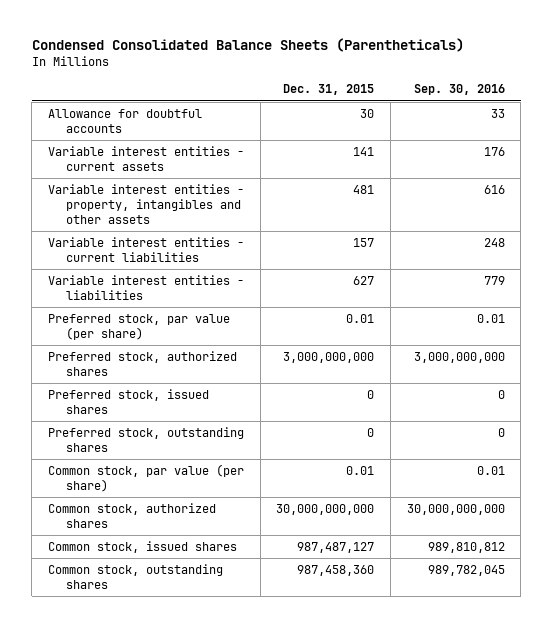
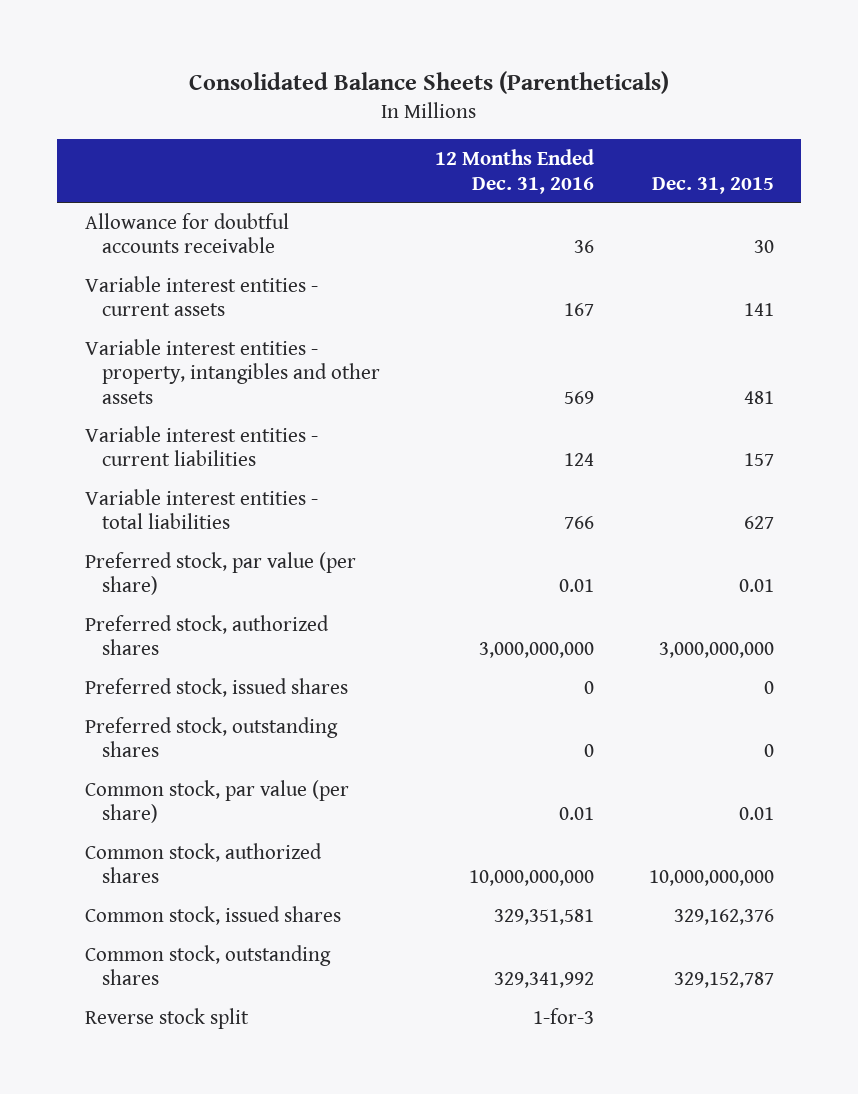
[31,38,464,53] Condensed Consolidated Balance Sheets (Parentheticals) -> [189,70,670,94] Consolidated Balance Sheets (Parentheticals)
[413,84,505,96] Sep. 30, 2016 -> none
none -> [434,149,594,194] 12 Months Ended Dec. 31, 2016
[47,108,202,133] Allowance for doubtful accounts -> [84,212,289,254] Allowance for doubtful accounts receivable
[47,274,244,300] Variable interest entities - liabilities -> [84,488,318,530] Variable interest entities - total liabilities
[276,503,375,515] 30,000,000,000 -> [648,870,774,887] 10,000,000,000
[297,541,375,553] 987,487,127 -> [673,908,774,925] 329,162,376
[297,564,375,576] 987,458,360 -> [673,972,774,989] 329,152,787
none -> [84,1007,249,1029] Reverse stock split

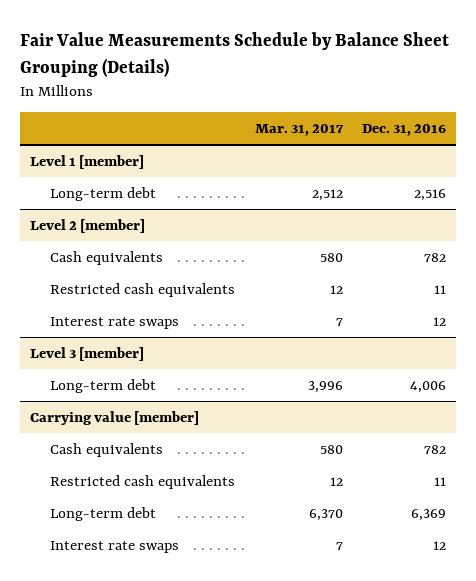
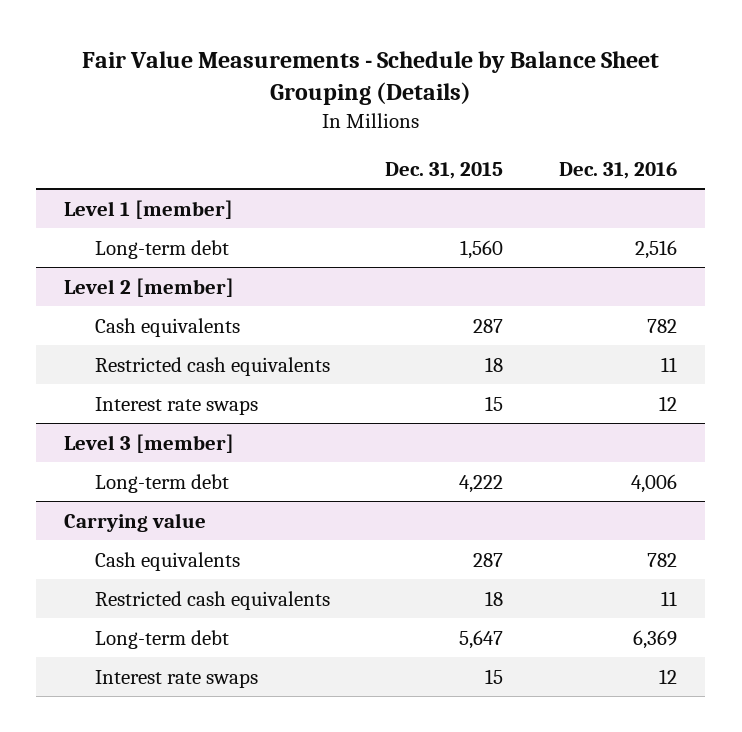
[20,32,450,77] Fair Value Measurements Schedule by Balance Sheet Grouping (Details) -> [81,51,659,106] Fair Value Measurements - Schedule by Balance Sheet Grouping (Details)
[254,124,344,137] Mar. 31, 2017 -> none
none -> [385,161,504,179] Dec. 31, 2015
[30,410,200,425] Carrying value [member] -> [64,512,207,532] Carrying value

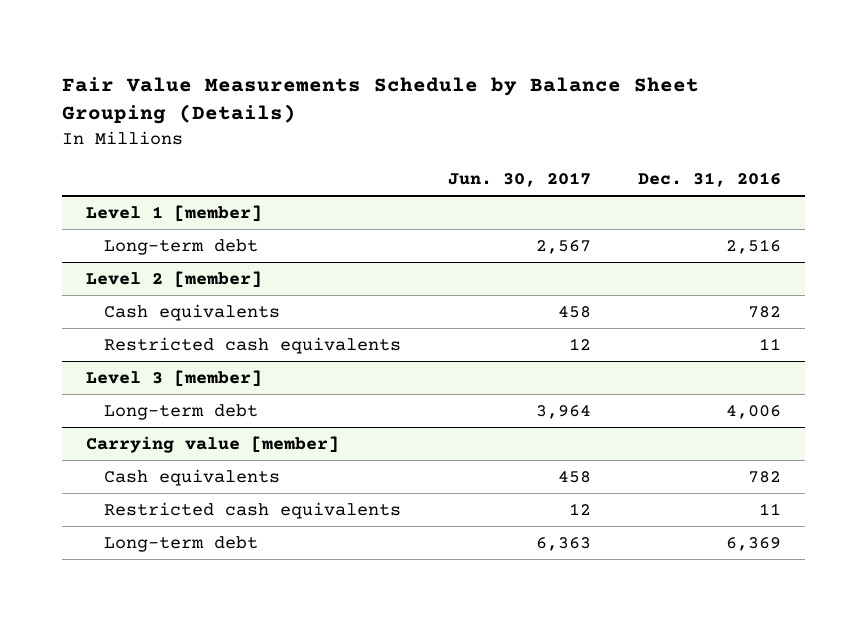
[81,51,659,106] Fair Value Measurements - Schedule by Balance Sheet Grouping (Details) -> [62,76,700,125] Fair Value Measurements Schedule by Balance Sheet Grouping (Details)
[385,161,504,179] Dec. 31, 2015 -> none
none -> [447,172,591,188] Jun. 30, 2017
[94,396,258,415] Interest rate swaps -> none
[64,512,207,532] Carrying value -> [85,435,339,453] Carrying value [member]
[94,669,258,688] Interest rate swaps -> none

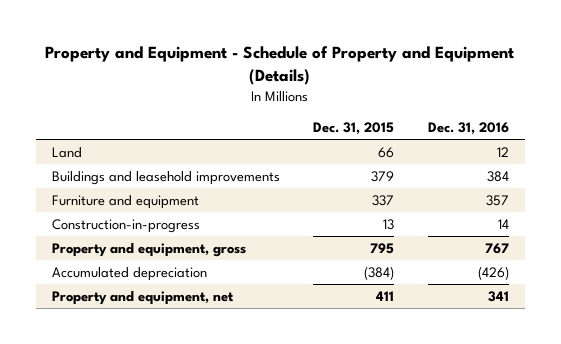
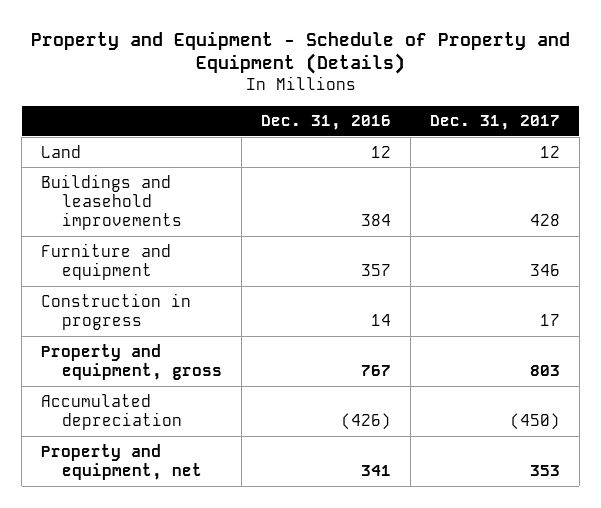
[313,122,395,136] Dec. 31, 2015 -> none
none -> [429,115,560,131] Dec. 31, 2017
[52,218,201,233] Construction-in-progress -> [41,292,192,330] Construction in progress

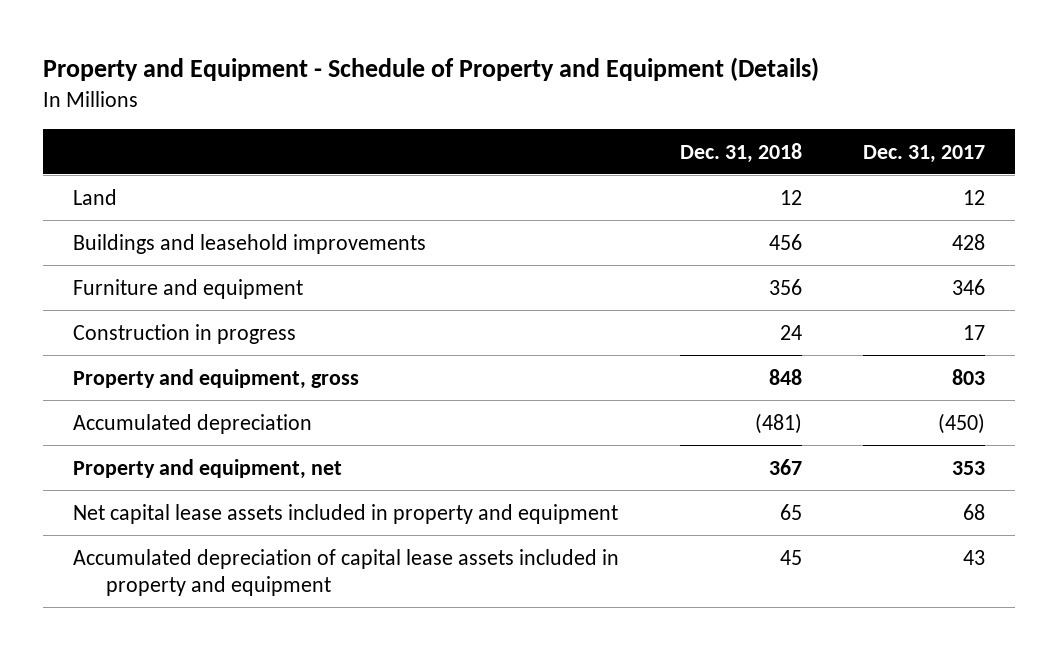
[260,115,391,131] Dec. 31, 2016 -> none
none -> [679,142,802,163] Dec. 31, 2018
none -> [73,503,619,524] Net capital lease assets included in property and equipment
none -> [73,548,620,596] Accumulated depreciation of capital lease assets included in property and equipment

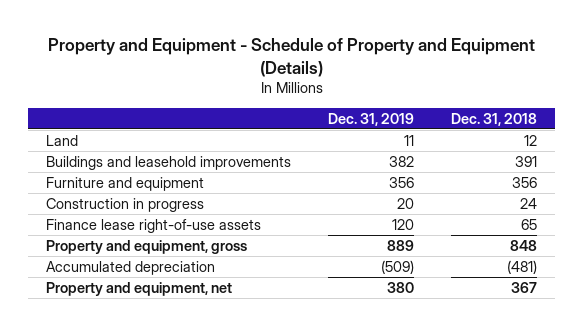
[862,144,985,163] Dec. 31, 2017 -> none
none -> [328,112,415,126] Dec. 31, 2019
[768,233,802,250] 456 -> [514,155,537,167] 391
none -> [46,218,262,233] Finance lease right-of-use assets
[73,503,619,524] Net capital lease assets included in property and equipment -> none
[73,548,620,596] Accumulated depreciation of capital lease assets included in property and equipment -> none

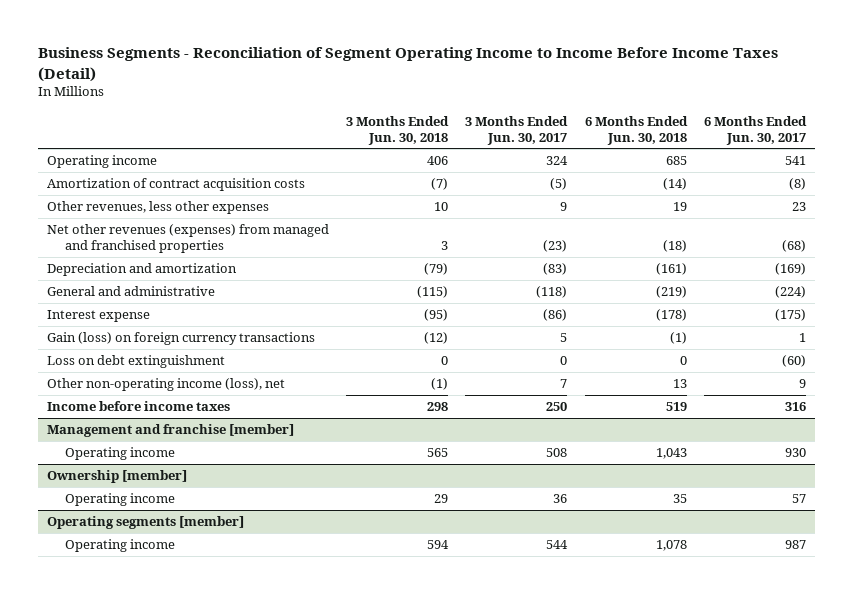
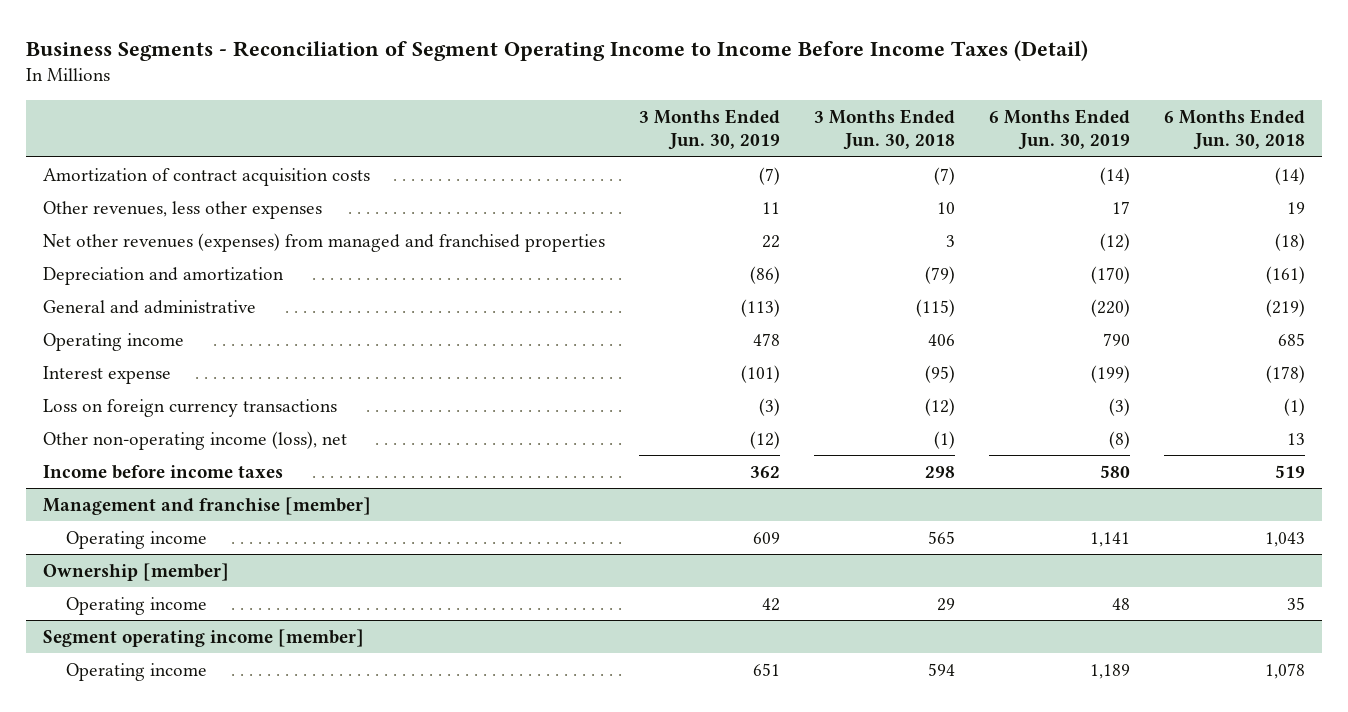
[465,115,569,145] 3 Months Ended Jun. 30, 2017 -> none
[704,115,808,145] 6 Months Ended Jun. 30, 2017 -> none
none -> [638,108,780,151] 3 Months Ended Jun. 30, 2019
none -> [988,108,1130,151] 6 Months Ended Jun. 30, 2019
[46,155,157,169] Operating income -> [43,332,185,351] Operating income
[46,355,225,369] Loss on debt extinguishment -> none
[46,332,315,346] Gain (loss) on foreign currency transactions -> [43,398,338,417] Loss on foreign currency transactions
[46,516,244,530] Operating segments [member] -> [43,628,365,647] Segment operating income [member]

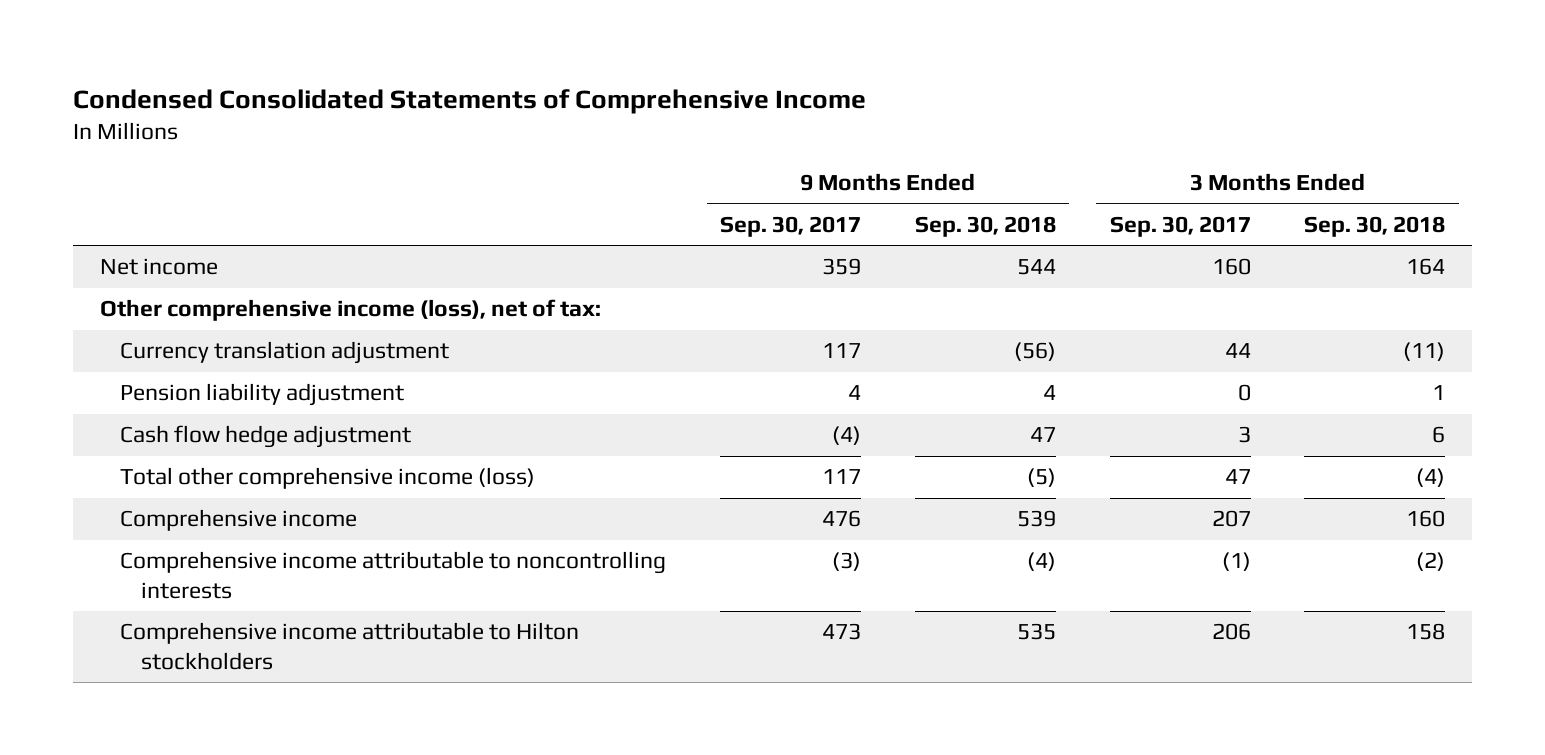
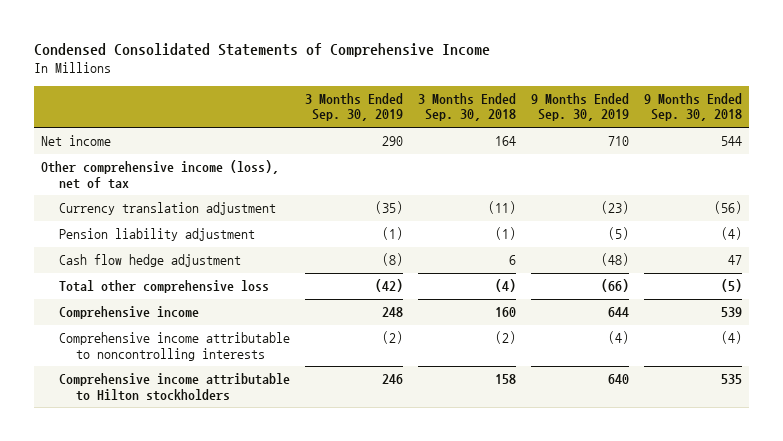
[720,215,862,237] Sep. 30, 2017 -> none
[1109,215,1251,237] Sep. 30, 2017 -> none
none -> [304,92,403,122] 3 Months Ended Sep. 30, 2019
none -> [530,92,629,122] 9 Months Ended Sep. 30, 2019
[99,299,601,322] Other comprehensive income (loss), net of tax: -> [41,160,280,189] Other comprehensive income (loss), net of tax
[1042,385,1056,401] 4 -> [720,227,742,241] (4)
[1432,385,1446,401] 1 -> [494,227,516,241] (1)
[120,467,536,490] Total other comprehensive income (loss) -> [58,280,269,294] Total other comprehensive loss

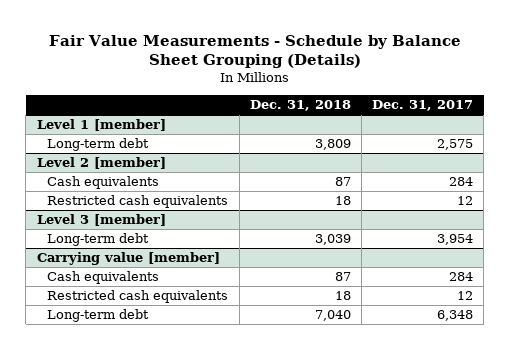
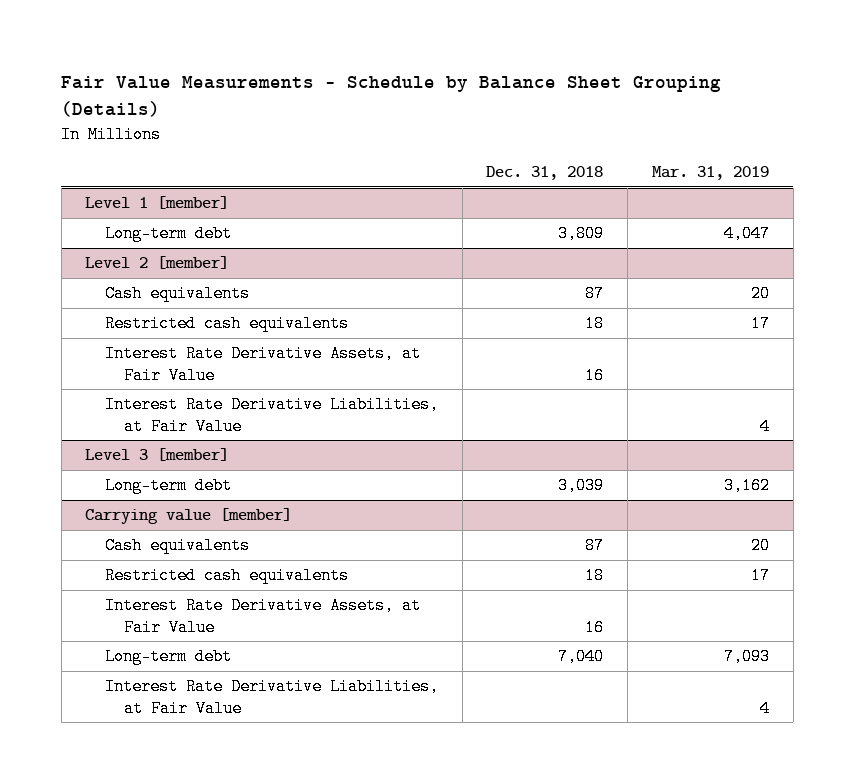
[372,100,474,112] Dec. 31, 2017 -> none
none -> [652,165,770,180] Mar. 31, 2019
none -> [104,345,421,384] Interest Rate Derivative Assets, at Fair Value
none -> [104,396,439,435] Interest Rate Derivative Liabilities, at Fair Value
none -> [104,597,421,636] Interest Rate Derivative Assets, at Fair Value
none -> [104,678,439,717] Interest Rate Derivative Liabilities, at Fair Value

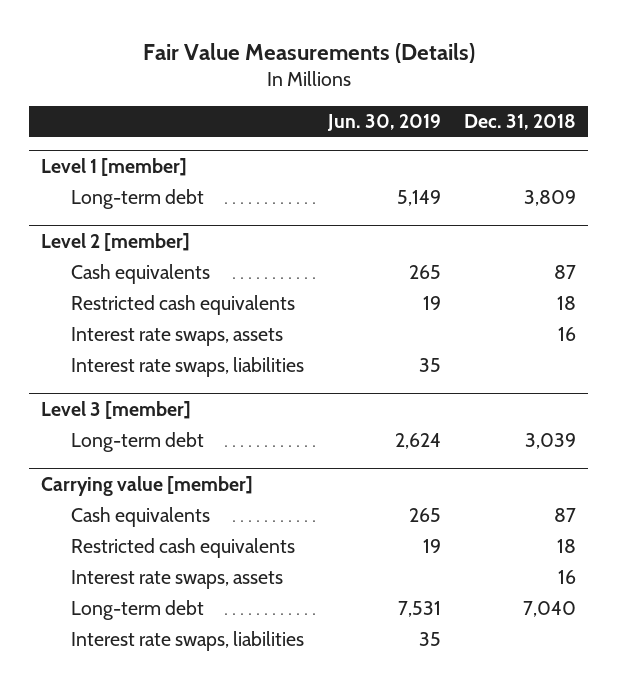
[61,76,722,118] Fair Value Measurements - Schedule by Balance Sheet Grouping (Details) -> [142,42,475,63] Fair Value Measurements (Details)
[652,165,770,180] Mar. 31, 2019 -> none
none -> [326,114,441,132] Jun. 30, 2019
[104,345,421,384] Interest Rate Derivative Assets, at Fair Value -> [70,327,283,347] Interest rate swaps, assets
[104,396,439,435] Interest Rate Derivative Liabilities, at Fair Value -> [70,357,304,378] Interest rate swaps, liabilities
[104,597,421,636] Interest Rate Derivative Assets, at Fair Value -> [70,570,283,590] Interest rate swaps, assets
[104,678,439,717] Interest Rate Derivative Liabilities, at Fair Value -> [70,631,304,652] Interest rate swaps, liabilities

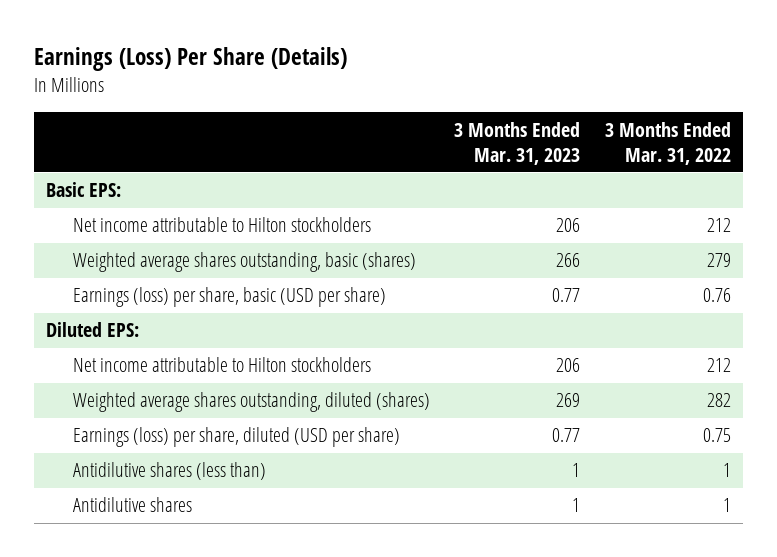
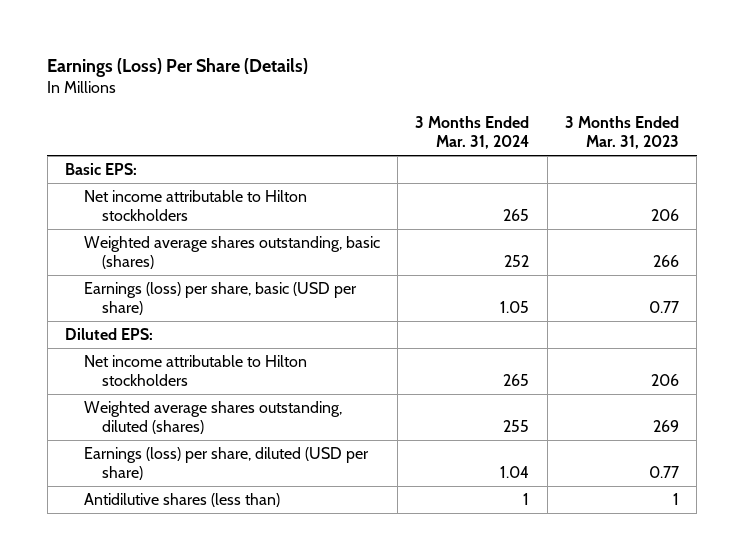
[604,121,731,165] 3 Months Ended Mar. 31, 2022 -> none
none -> [415,116,530,150] 3 Months Ended Mar. 31, 2024
[72,497,192,513] Antidilutive shares -> none

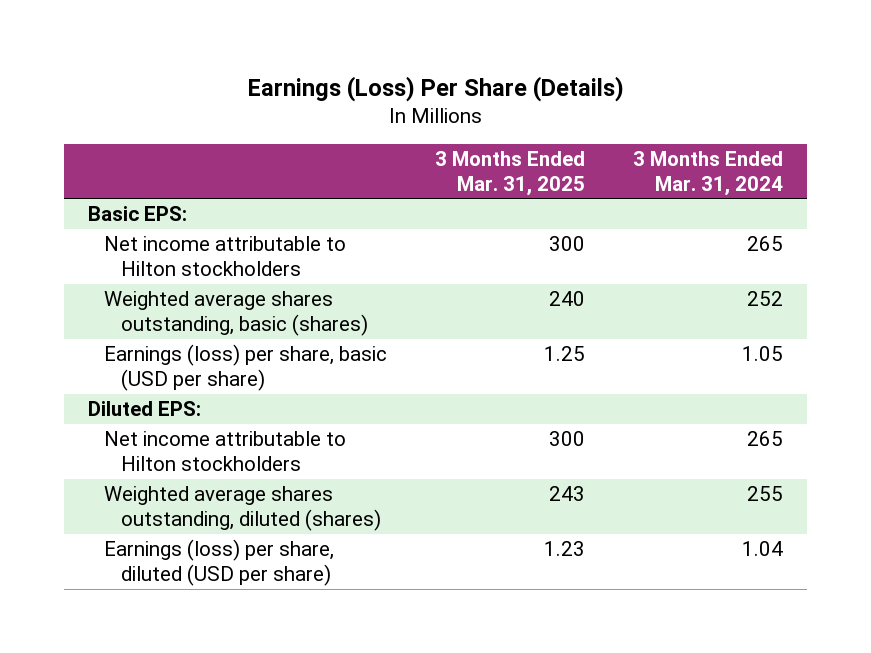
[564,116,679,150] 3 Months Ended Mar. 31, 2023 -> none
none -> [435,150,586,196] 3 Months Ended Mar. 31, 2025
[83,493,280,508] Antidilutive shares (less than) -> none

